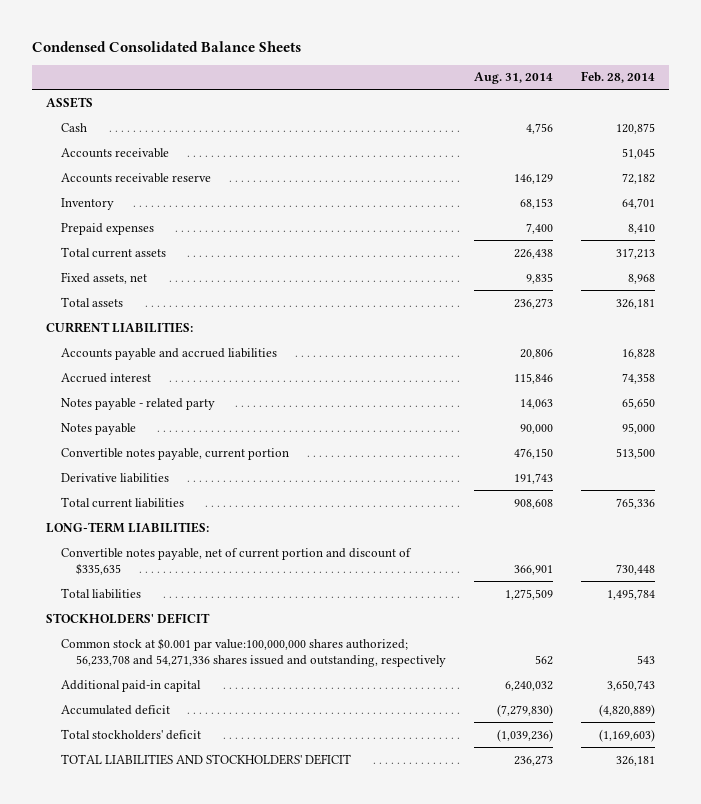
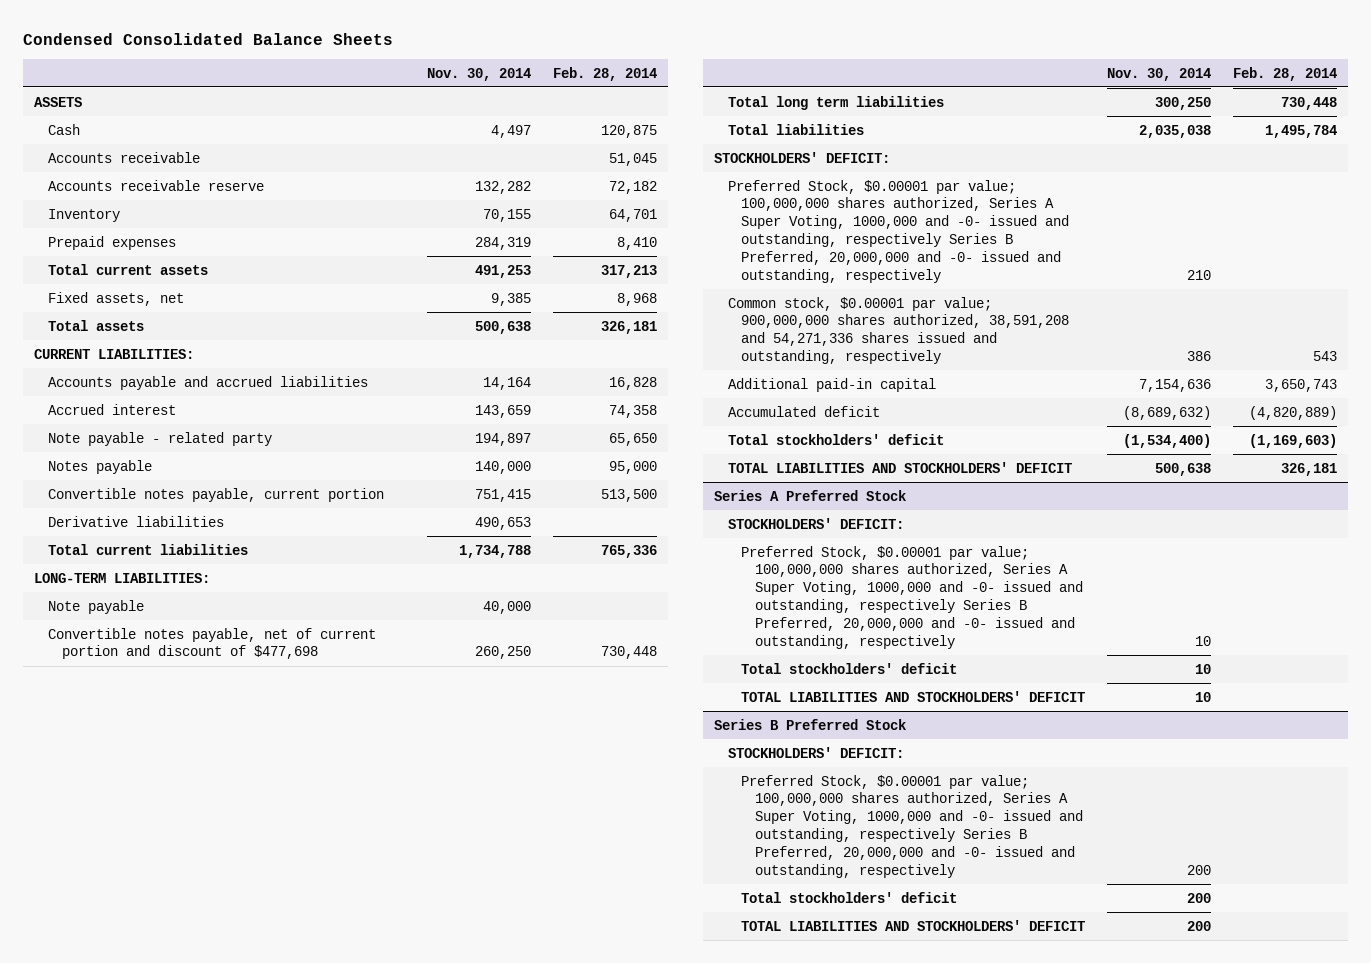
[474,72,554,85] Aug. 31, 2014 -> none
none -> [427,67,532,81] Nov. 30, 2014
[60,397,215,410] Notes payable - related party -> [47,431,272,446] Note payable - related party
none -> [47,599,144,614] Note payable
[60,547,412,575] Convertible notes payable, net of current portion and discount of $335,635 -> [47,627,376,660] Convertible notes payable, net of current portion and discount of $477,698
none -> [727,95,944,110] Total long term liabilities
[45,612,210,624] STOCKHOLDERS' DEFICIT -> [713,151,890,163] STOCKHOLDERS' DEFICIT:
none -> [727,179,1070,284] Preferred Stock, $0.00001 par value; 100,000,000 shares authorized, Series A Super Voting, 1000,000 and -0- issued and outstanding, respectively Series B Preferred, 20,000,000 and -0- issued and outstanding, respectively
[60,637,447,667] Common stock at $0.001 par value:100,000,000 shares authorized; 56,233,708 and 54,271,336 shares issued and outstanding, respectively -> [727,296,1070,365] Common stock, $0.00001 par value; 900,000,000 shares authorized, 38,591,208 and 54,271,336 shares issued and outstanding, respectively
none -> [713,489,906,501] Series A Preferred Stock
none -> [727,517,904,529] STOCKHOLDERS' DEFICIT:
none -> [741,545,1084,650] Preferred Stock, $0.00001 par value; 100,000,000 shares authorized, Series A Super Voting, 1000,000 and -0- issued and outstanding, respectively Series B Preferred, 20,000,000 and -0- issued and outstanding, respectively
none -> [741,662,958,674] Total stockholders' deficit
none -> [741,690,1086,702] TOTAL LIABILITIES AND STOCKHOLDERS' DEFICIT
none -> [713,718,906,730] Series B Preferred Stock
none -> [727,746,904,758] STOCKHOLDERS' DEFICIT:
none -> [741,774,1084,879] Preferred Stock, $0.00001 par value; 100,000,000 shares authorized, Series A Super Voting, 1000,000 and -0- issued and outstanding, respectively Series B Preferred, 20,000,000 and -0- issued and outstanding, respectively
none -> [741,891,958,903] Total stockholders' deficit
none -> [741,919,1086,931] TOTAL LIABILITIES AND STOCKHOLDERS' DEFICIT

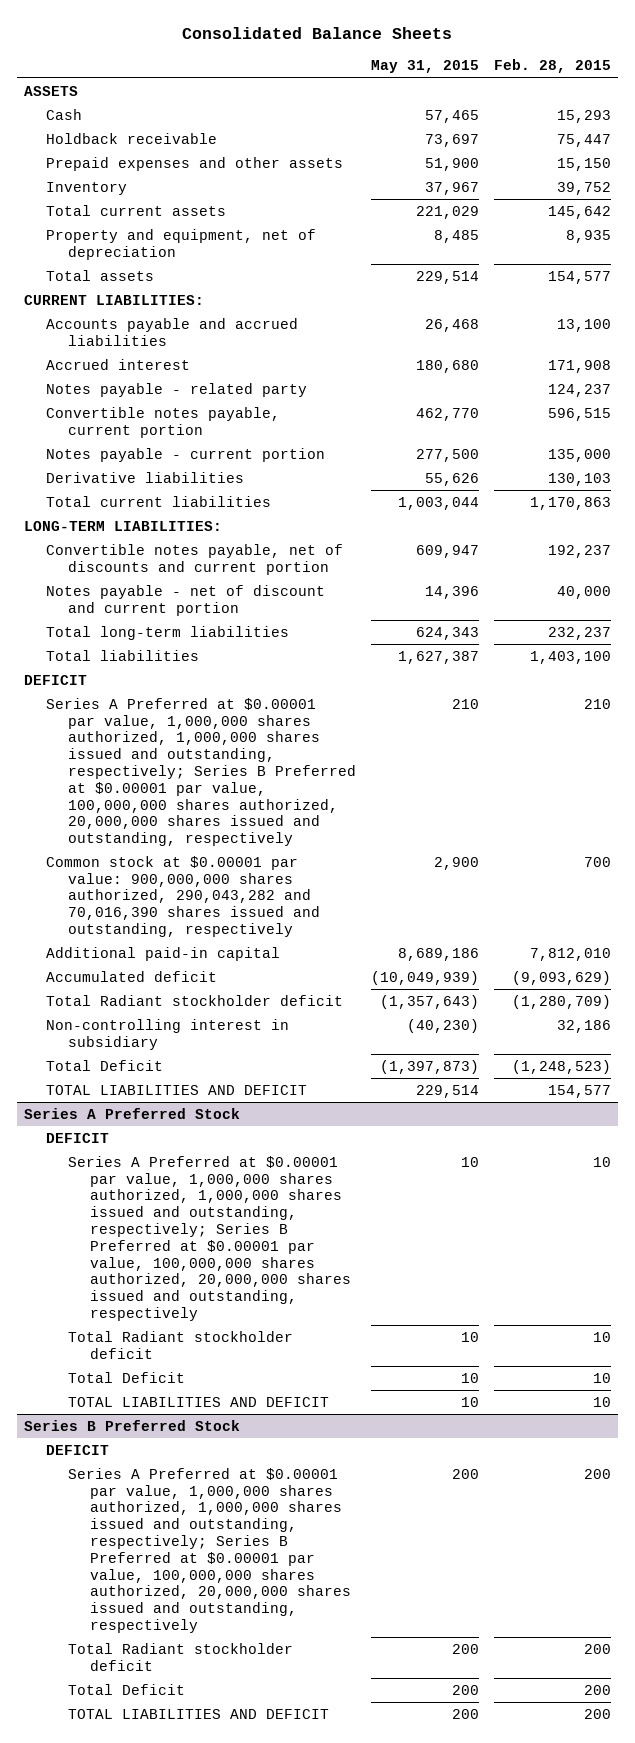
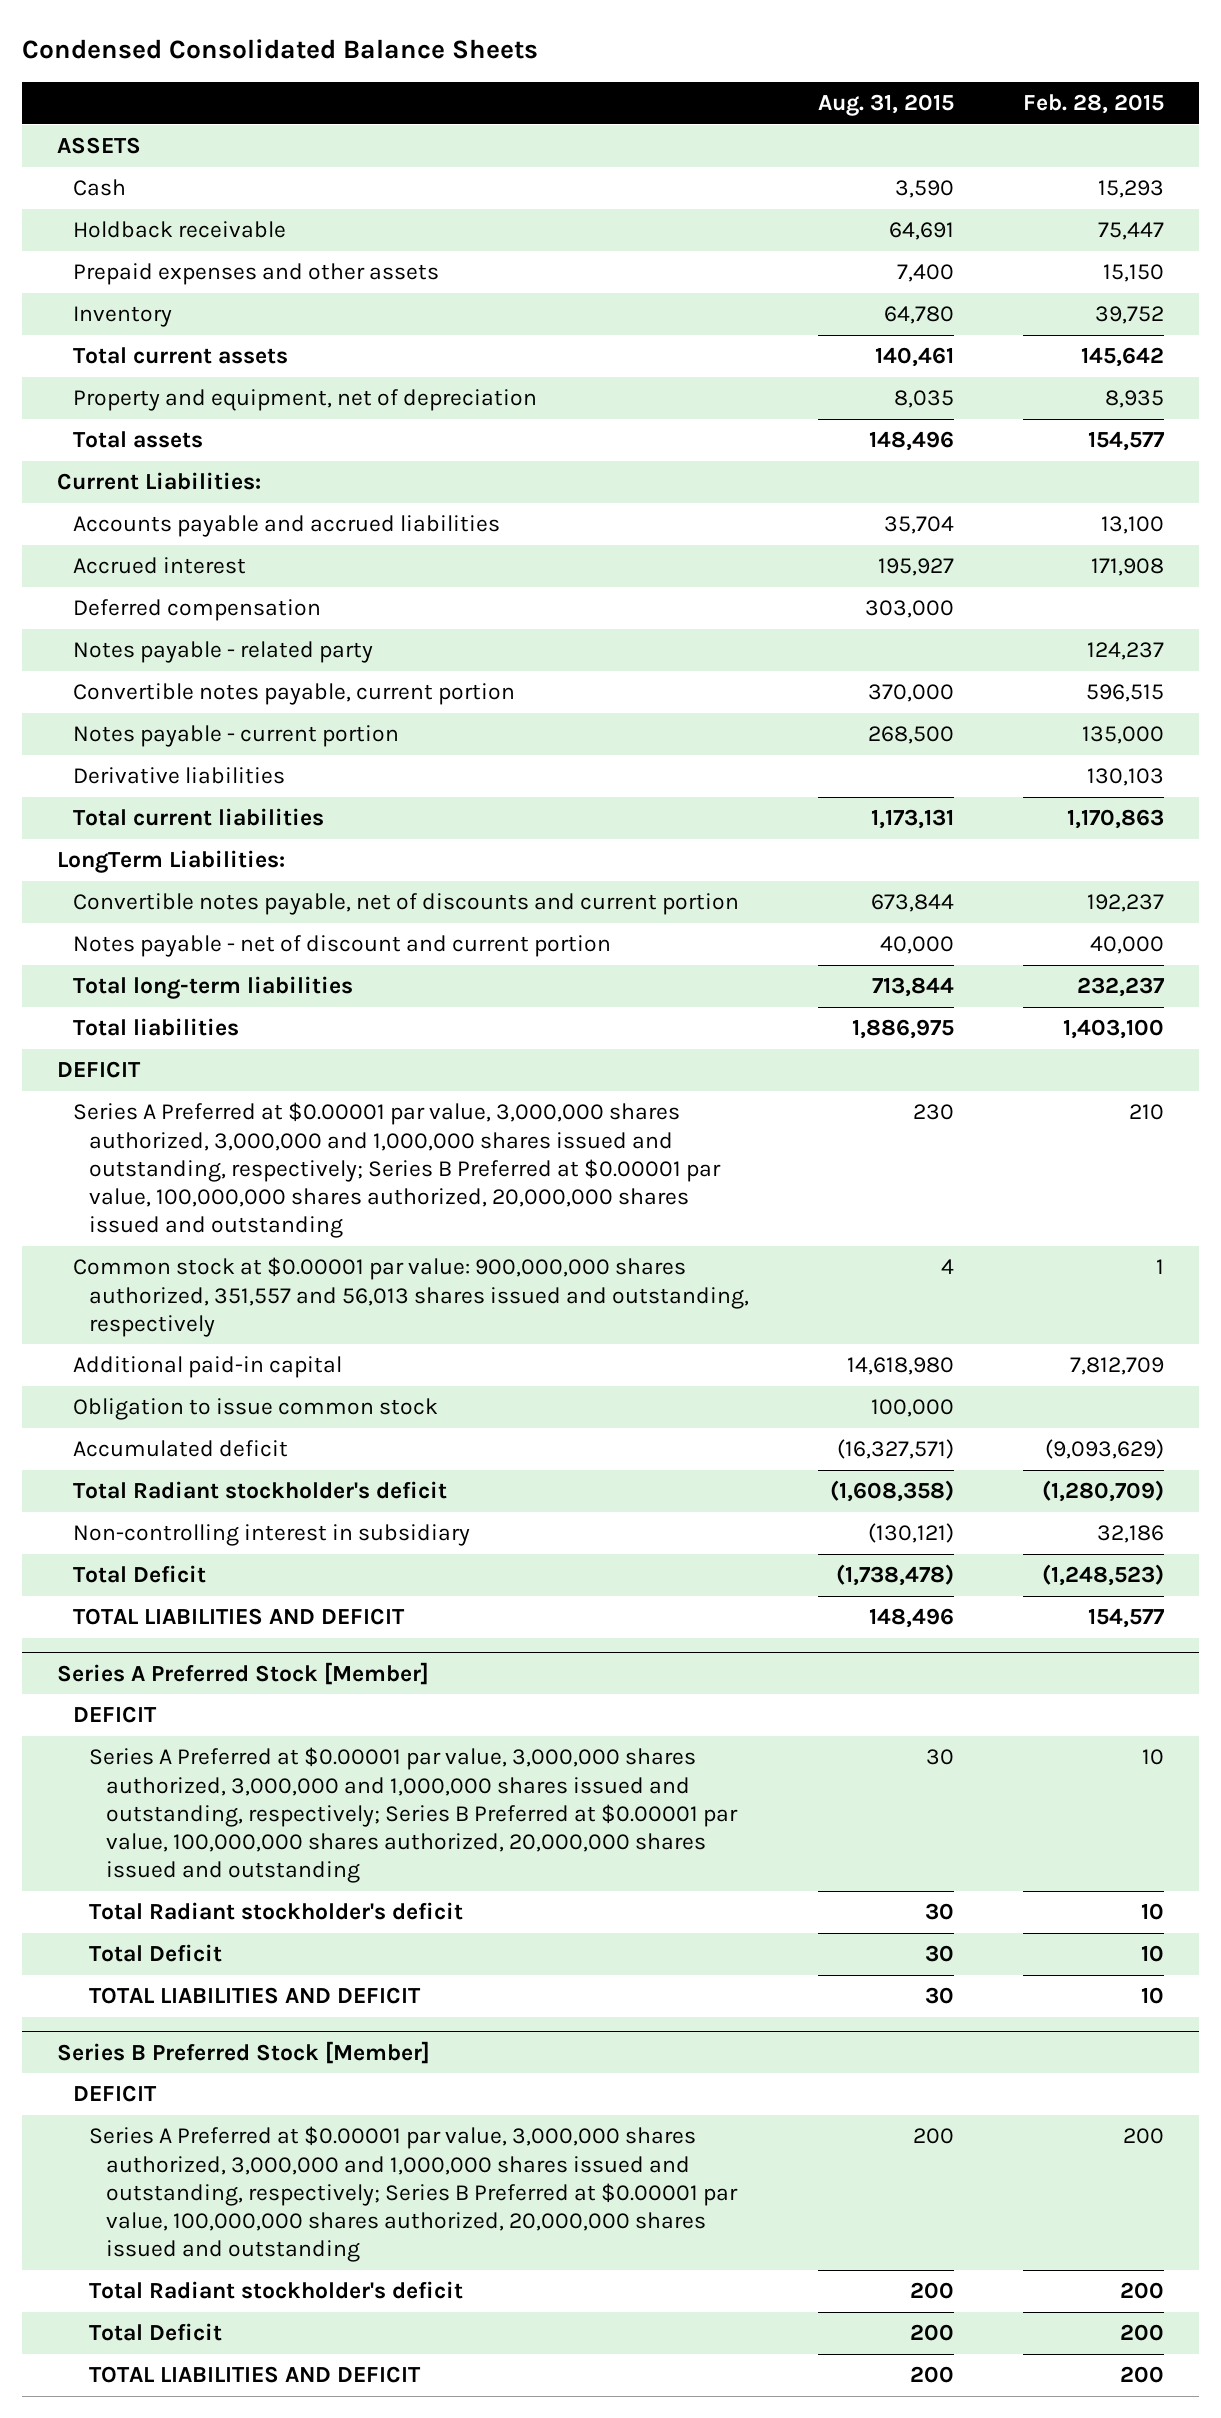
[182,27,453,40] Consolidated Balance Sheets -> [22,39,539,60] Condensed Consolidated Balance Sheets
[370,60,479,74] May 31, 2015 -> none
none -> [818,94,955,117] Aug. 31, 2015
[23,294,204,305] CURRENT LIABILITIES: -> [56,472,261,491] Current Liabilities:
none -> [73,599,322,622] Deferred compensation
[23,520,222,531] LONG-TERM LIABILITIES: -> [56,850,285,874] LongTerm Liabilities:
[45,697,356,847] Series A Preferred at $0.00001 par value, 1,000,000 shares authorized, 1,000,000 shares issued and outstanding, respectively; Series B Preferred at $0.00001 par value, 100,000,000 shares authorized, 20,000,000 shares issued and outstanding, respectively -> [73,1102,722,1238] Series A Preferred at $0.00001 par value, 3,000,000 shares authorized, 3,000,000 and 1,000,000 shares issued and outstanding, respectively; Series B Preferred at $0.00001 par value, 100,000,000 shares authorized, 20,000,000 shares issued and outstanding
[45,855,320,938] Common stock at $0.00001 par value: 900,000,000 shares authorized, 290,043,282 and 70,016,390 shares issued and outstanding, respectively -> [73,1257,750,1337] Common stock at $0.00001 par value: 900,000,000 shares authorized, 351,557 and 56,013 shares issued and outstanding, respectively
[583,856,611,867] 700 -> [1156,1259,1165,1275] 1
[529,947,611,961] 7,812,010 -> [1070,1357,1165,1376] 7,812,709
none -> [73,1398,439,1421] Obligation to issue common stock
[45,994,343,1006] Total Radiant stockholder deficit -> [73,1481,448,1500] Total Radiant stockholder's deficit
[23,1107,240,1119] Series A Preferred Stock -> [56,1661,429,1685] Series A Preferred Stock [Member]
[67,1155,351,1321] Series A Preferred at $0.00001 par value, 1,000,000 shares authorized, 1,000,000 shares issued and outstanding, respectively; Series B Preferred at $0.00001 par value, 100,000,000 shares authorized, 20,000,000 shares issued and outstanding, respectively -> [89,1747,738,1883] Series A Preferred at $0.00001 par value, 3,000,000 shares authorized, 3,000,000 and 1,000,000 shares issued and outstanding, respectively; Series B Preferred at $0.00001 par value, 100,000,000 shares authorized, 20,000,000 shares issued and outstanding
[67,1330,293,1359] Total Radiant stockholder deficit -> [89,1902,464,1921] Total Radiant stockholder's deficit
[23,1419,240,1431] Series B Preferred Stock -> [56,2040,430,2064] Series B Preferred Stock [Member]
[67,1467,351,1633] Series A Preferred at $0.00001 par value, 1,000,000 shares authorized, 1,000,000 shares issued and outstanding, respectively; Series B Preferred at $0.00001 par value, 100,000,000 shares authorized, 20,000,000 shares issued and outstanding, respectively -> [89,2126,738,2262] Series A Preferred at $0.00001 par value, 3,000,000 shares authorized, 3,000,000 and 1,000,000 shares issued and outstanding, respectively; Series B Preferred at $0.00001 par value, 100,000,000 shares authorized, 20,000,000 shares issued and outstanding
[67,1642,293,1671] Total Radiant stockholder deficit -> [89,2281,464,2300] Total Radiant stockholder's deficit

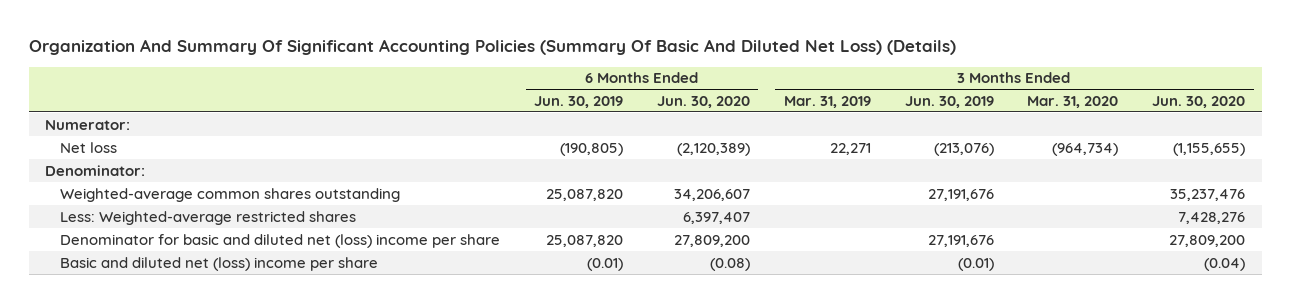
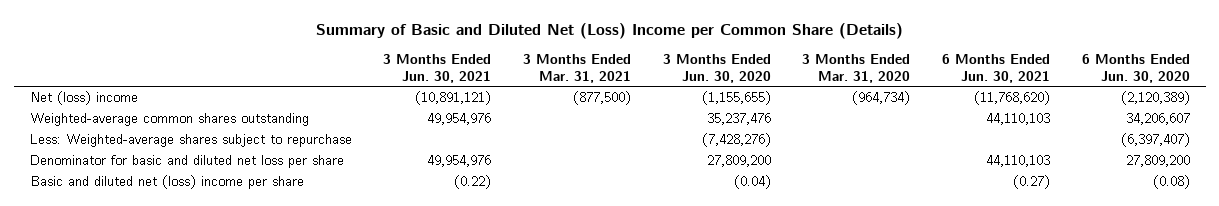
[28,38,956,55] Organization And Summary Of Significant Accounting Policies (Summary Of Basic And Diluted Net Loss) (Details) -> [315,23,903,40] Summary of Basic and Diluted Net (Loss) Income per Common Share (Details)
[534,95,624,108] Jun. 30, 2019 -> none
[783,95,871,108] Mar. 31, 2019 -> none
[904,95,994,108] Jun. 30, 2019 -> none
none -> [383,54,492,83] 3 Months Ended Jun. 30, 2021
none -> [522,54,631,83] 3 Months Ended Mar. 31, 2021
none -> [942,54,1051,83] 6 Months Ended Jun. 30, 2021
[45,119,131,130] Numerator: -> none
[45,164,146,176] Denominator: -> none
[60,141,118,153] Net loss -> [29,91,138,106] Net (loss) income
[60,210,357,225] Less: Weighted-average restricted shares -> [29,134,352,148] Less: Weighted-average shares subject to repurchase
[683,211,751,224] 6,397,407 -> [1120,133,1190,148] (6,397,407)
[1178,211,1246,224] 7,428,276 -> [701,133,771,148] (7,428,276)
[60,233,501,248] Denominator for basic and diluted net (loss) income per share -> [29,155,344,169] Denominator for basic and diluted net loss per share

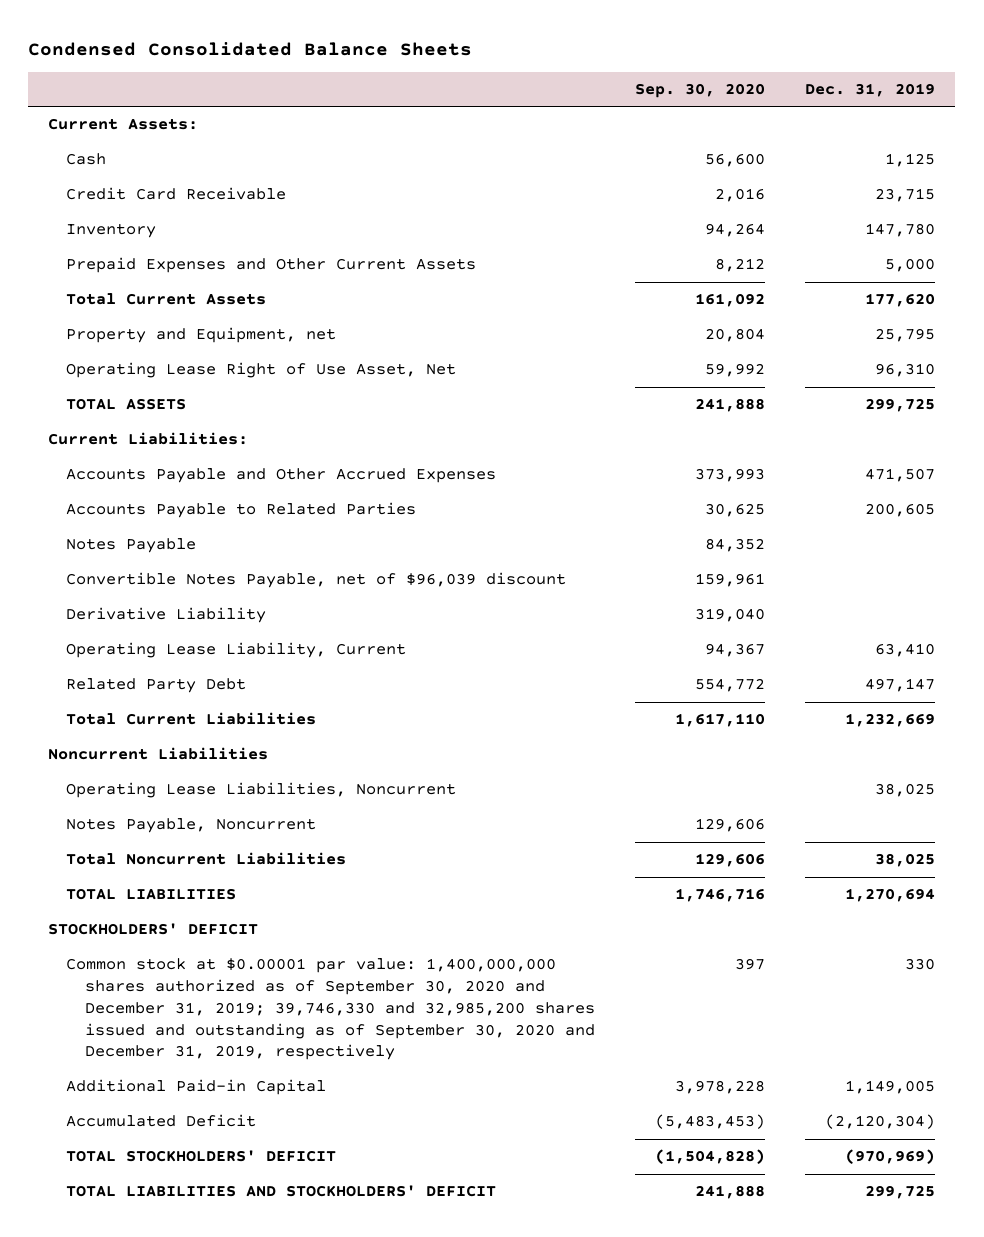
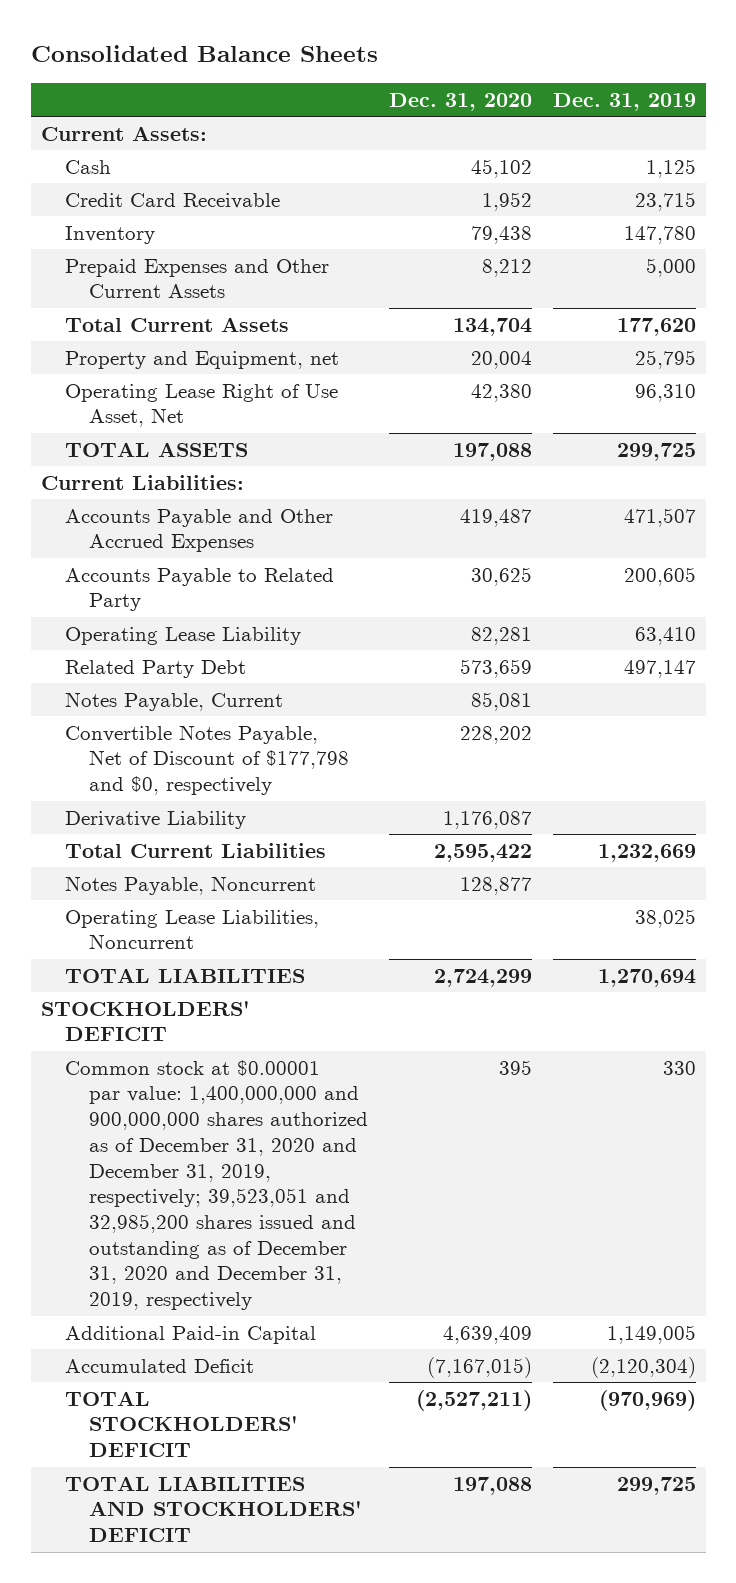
[28,41,473,56] Condensed Consolidated Balance Sheets -> [30,45,378,63] Consolidated Balance Sheets
[634,82,765,98] Sep. 30, 2020 -> none
none -> [388,92,532,111] Dec. 31, 2020
[66,538,197,554] Notes Payable -> none
[66,572,567,589] Convertible Notes Payable, net of $96,039 discount -> none
[66,502,417,519] Accounts Payable to Related Parties -> [65,567,335,612] Accounts Payable to Related Party
[66,642,407,659] Operating Lease Liability, Current -> [65,626,302,645] Operating Lease Liability
none -> [65,691,284,711] Notes Payable, Current
none -> [65,724,350,796] Convertible Notes Payable, Net of Discount of $177,798 and $0, respectively
[66,607,267,624] Derivative Liability -> [65,810,247,829] Derivative Liability
[48,747,269,761] Noncurrent Liabilities -> none
[66,852,347,866] Total Noncurrent Liabilities -> none
[66,782,457,799] Operating Lease Liabilities, Noncurrent -> [65,909,320,950] Operating Lease Liabilities, Noncurrent
[66,958,595,1061] Common stock at $0.00001 par value: 1,400,000,000 shares authorized as of September 30, 2020 and December 31, 2019; 39,746,330 and 32,985,200 shares issued and outstanding as of September 30, 2020 and December 31, 2019, respectively -> [65,1059,369,1311] Common stock at $0.00001 par value: 1,400,000,000 and 900,000,000 shares authorized as of December 31, 2020 and December 31, 2019, respectively; 39,523,051 and 32,985,200 shares issued and outstanding as of December 31, 2020 and December 31, 2019, respectively

